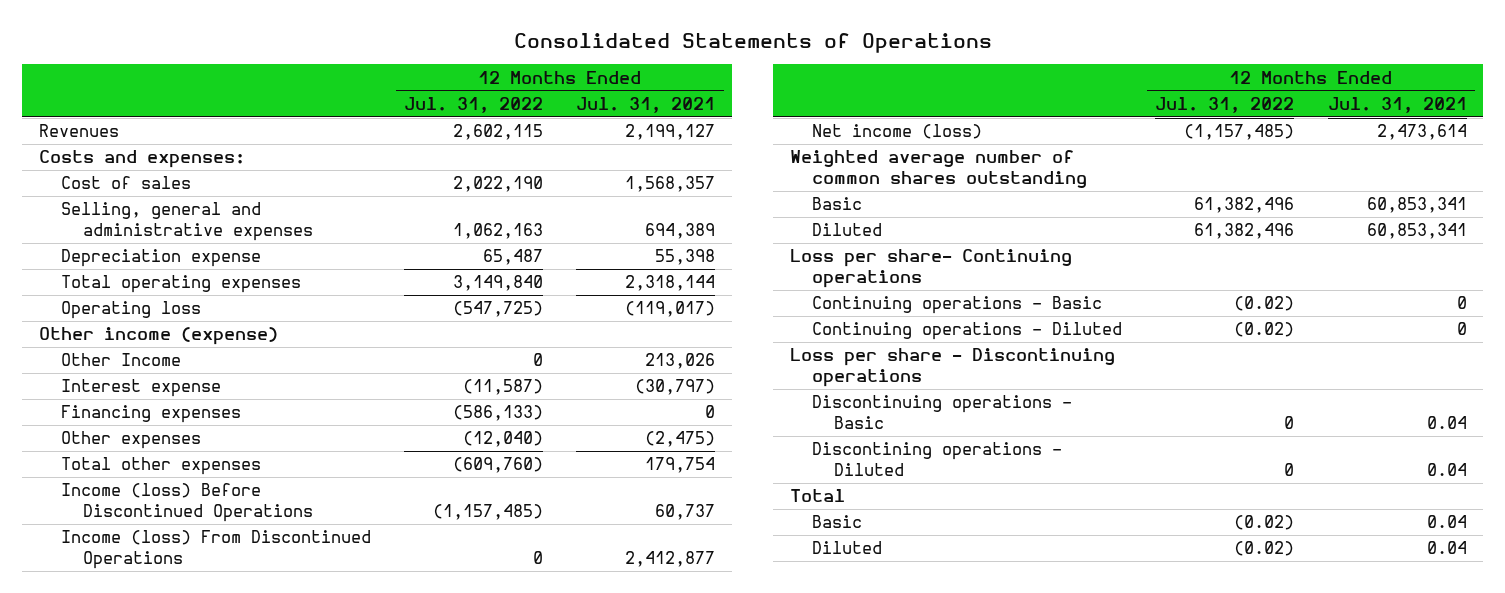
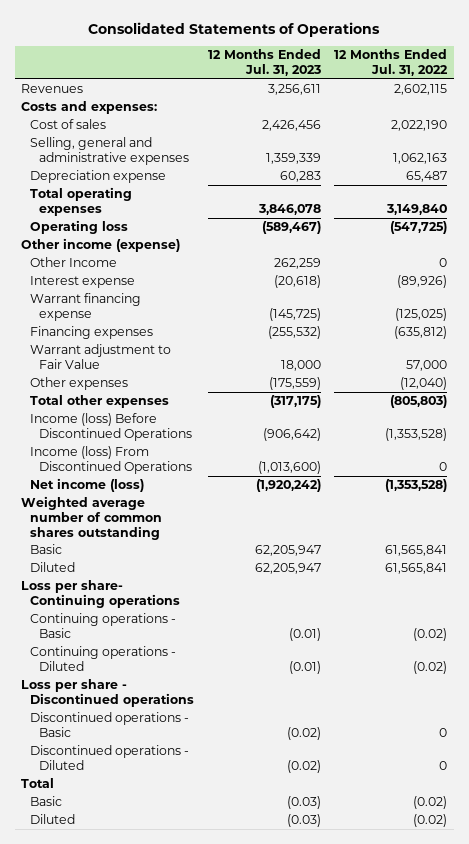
[576,97,716,114] Jul. 31, 2021 -> none
none -> [207,49,321,77] 12 Months Ended Jul. 31, 2023
[463,379,544,396] (11,587) -> [397,275,448,289] (89,926)
none -> [30,293,142,322] Warrant financing expense
[453,405,544,422] (586,133) -> [394,326,448,340] (635,812)
none -> [30,344,172,370] Warrant adjustment to Fair Value
[453,457,544,474] (609,760) -> [390,395,448,409] (805,803)
[433,503,544,520] (1,157,485) -> [385,428,448,442] (1,353,528)
[1184,124,1295,141] (1,157,485) -> [385,479,448,493] (1,353,528)
[1194,197,1295,214] 61,382,496 -> [385,545,448,557] 61,565,841
[1194,223,1295,240] 61,382,496 -> [385,563,448,575] 61,565,841
[790,348,1116,387] Loss per share - Discontinuing operations -> [21,679,195,708] Loss per share - Discontinued operations
[812,395,1073,429] Discontinuing operations - Basic -> [30,712,190,738] Discontinued operations - Basic
[812,442,1063,476] Discontining operations - Diluted -> [30,745,190,771] Discontinued operations - Diluted

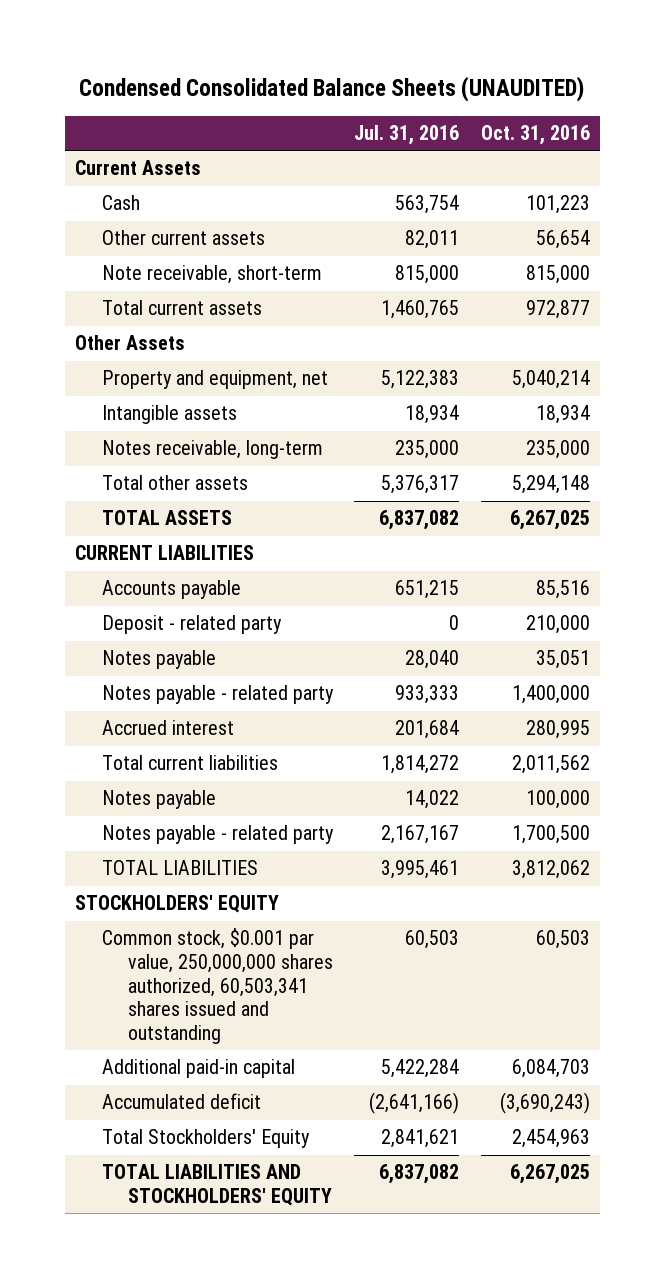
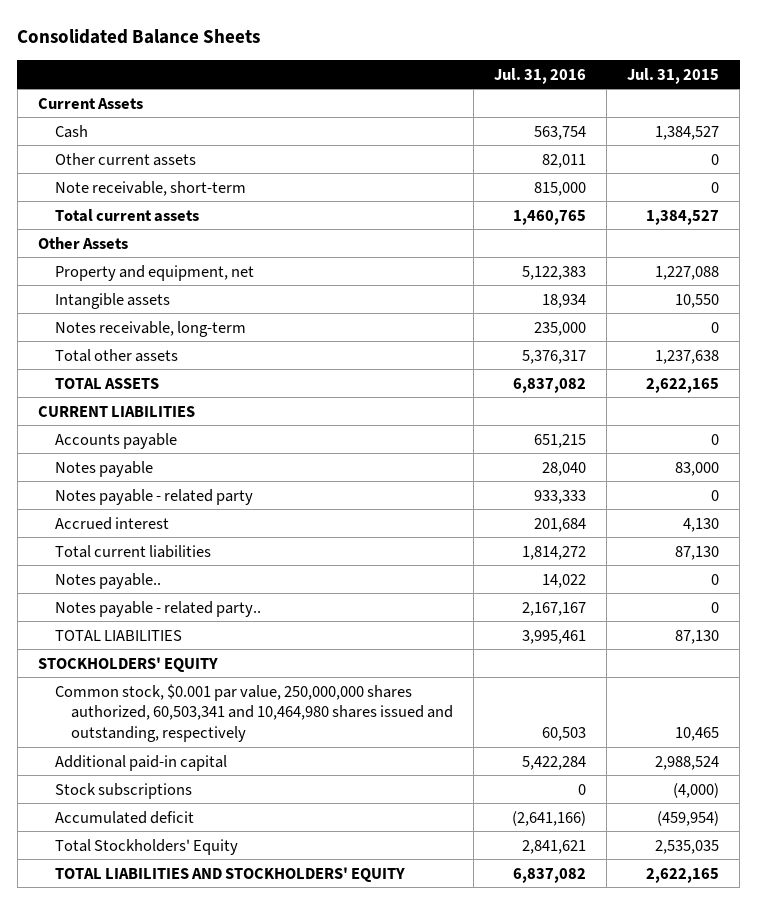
[79,75,585,102] Condensed Consolidated Balance Sheets (UNAUDITED) -> [17,29,261,45] Consolidated Balance Sheets
[480,125,590,146] Oct. 31, 2016 -> none
none -> [627,67,720,84] Jul. 31, 2015
[101,615,282,635] Deposit - related party -> none
[101,790,216,810] Notes payable -> [54,572,161,589] Notes payable..
[101,825,334,845] Notes payable - related party -> [54,600,261,617] Notes payable - related party..
[101,928,334,1044] Common stock, $0.001 par value, 250,000,000 shares authorized, 60,503,341 shares issued and outstanding -> [54,683,454,743] Common stock, $0.001 par value, 250,000,000 shares authorized, 60,503,341 and 10,464,980 shares issued and outstanding, respectively
none -> [54,782,192,799] Stock subscriptions

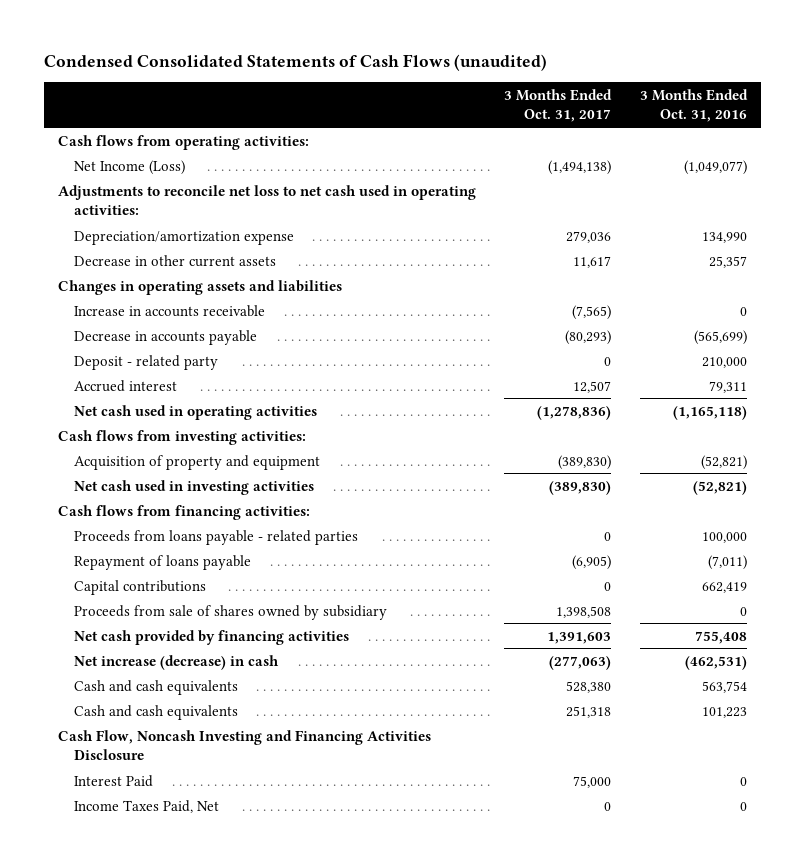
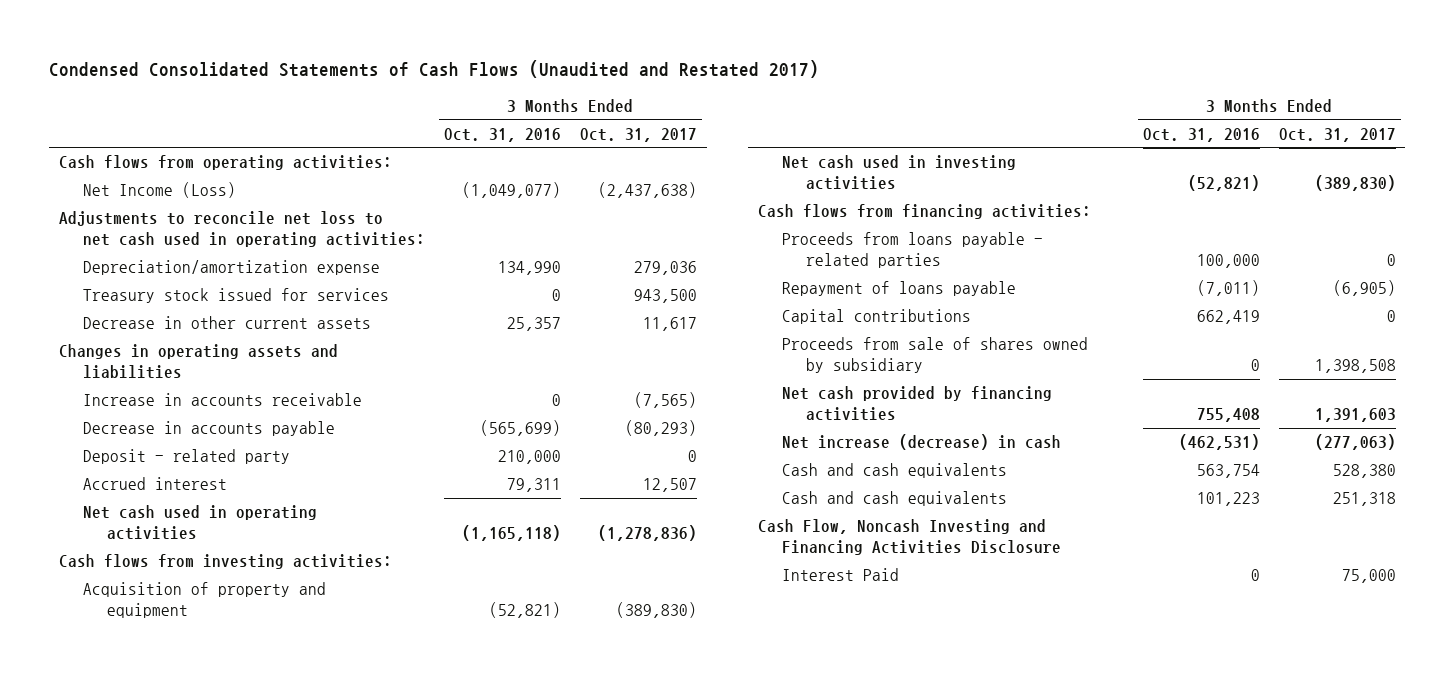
[43,54,547,72] Condensed Consolidated Statements of Cash Flows (unaudited) -> [49,59,820,78] Condensed Consolidated Statements of Cash Flows (Unaudited and Restated 2017)
[548,159,612,175] (1,494,138) -> [597,182,697,199] (2,437,638)
none -> [82,288,389,304] Treasury stock issued for services
[73,799,219,813] Income Taxes Paid, Net -> none

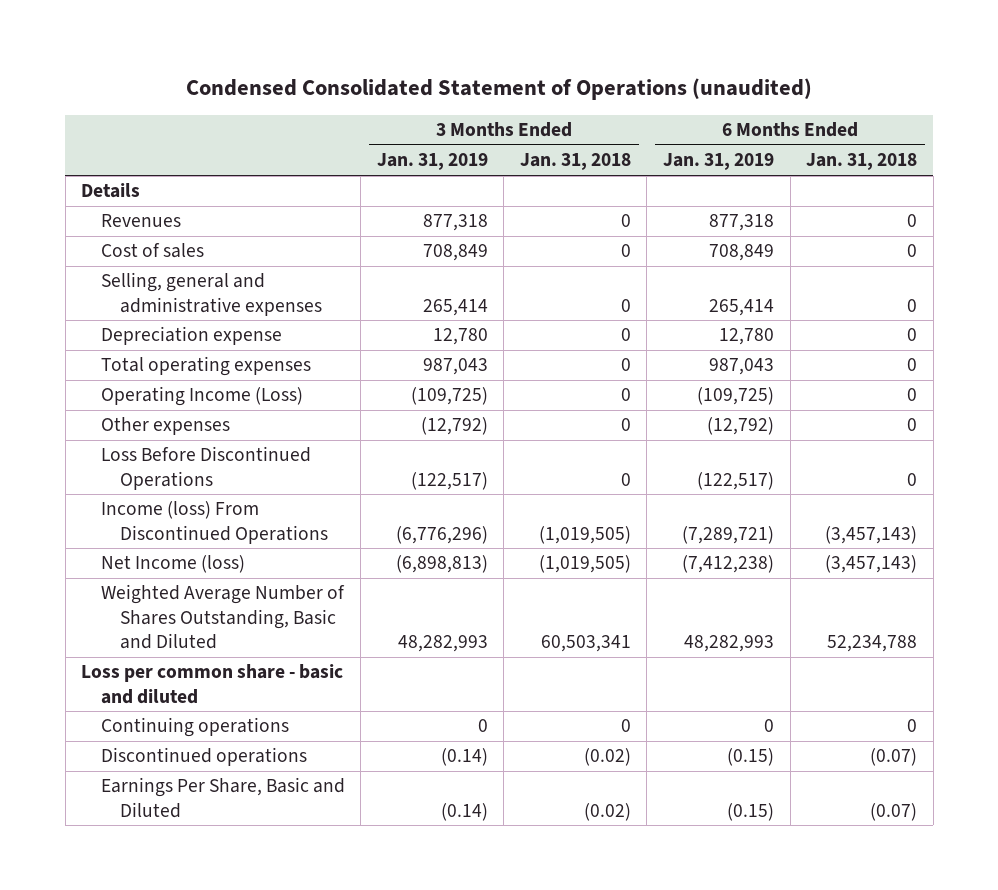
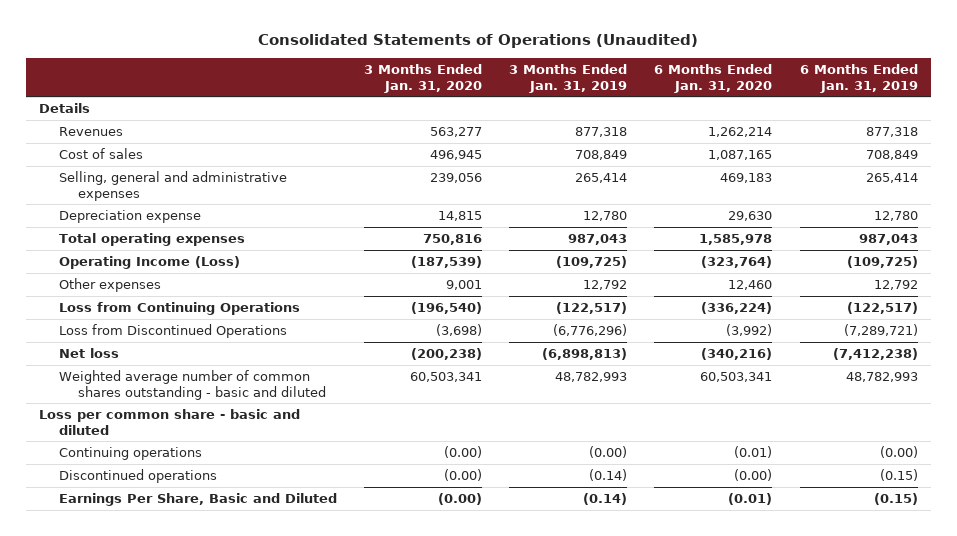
[186,78,813,101] Condensed Consolidated Statement of Operations (unaudited) -> [258,34,699,49] Consolidated Statements of Operations (Unaudited)
[519,153,631,171] Jan. 31, 2018 -> none
[806,153,918,171] Jan. 31, 2018 -> none
none -> [363,64,482,93] 3 Months Ended Jan. 31, 2020
none -> [654,64,773,93] 6 Months Ended Jan. 31, 2020
[420,417,488,436] (12,792) -> [583,280,628,291] 12,792
[707,417,775,436] (12,792) -> [873,280,918,291] 12,792
[100,446,311,490] Loss Before Discontinued Operations -> [58,302,300,316] Loss from Continuing Operations
[100,501,329,544] Income (loss) From Discontinued Operations -> [58,324,287,339] Loss from Discontinued Operations
[100,555,245,574] Net Income (loss) -> [58,348,119,359] Net loss
[100,584,345,649] Weighted Average Number of Shares Outstanding, Basic and Diluted -> [58,370,327,400] Weighted average number of common shares outstanding - basic and diluted
[397,634,488,652] 48,282,993 -> [555,372,628,383] 48,782,993
[684,634,775,652] 48,282,993 -> [845,372,918,383] 48,782,993
[477,719,488,733] 0 -> [589,446,628,459] (0.00)
[764,719,775,733] 0 -> [879,446,918,459] (0.00)

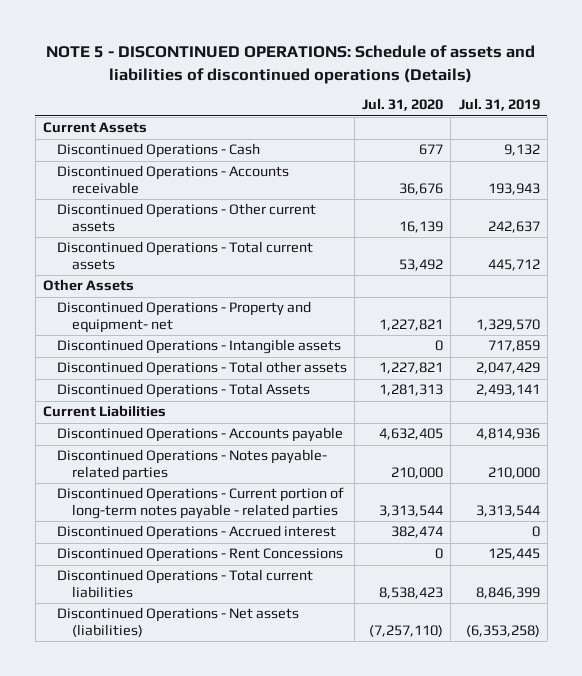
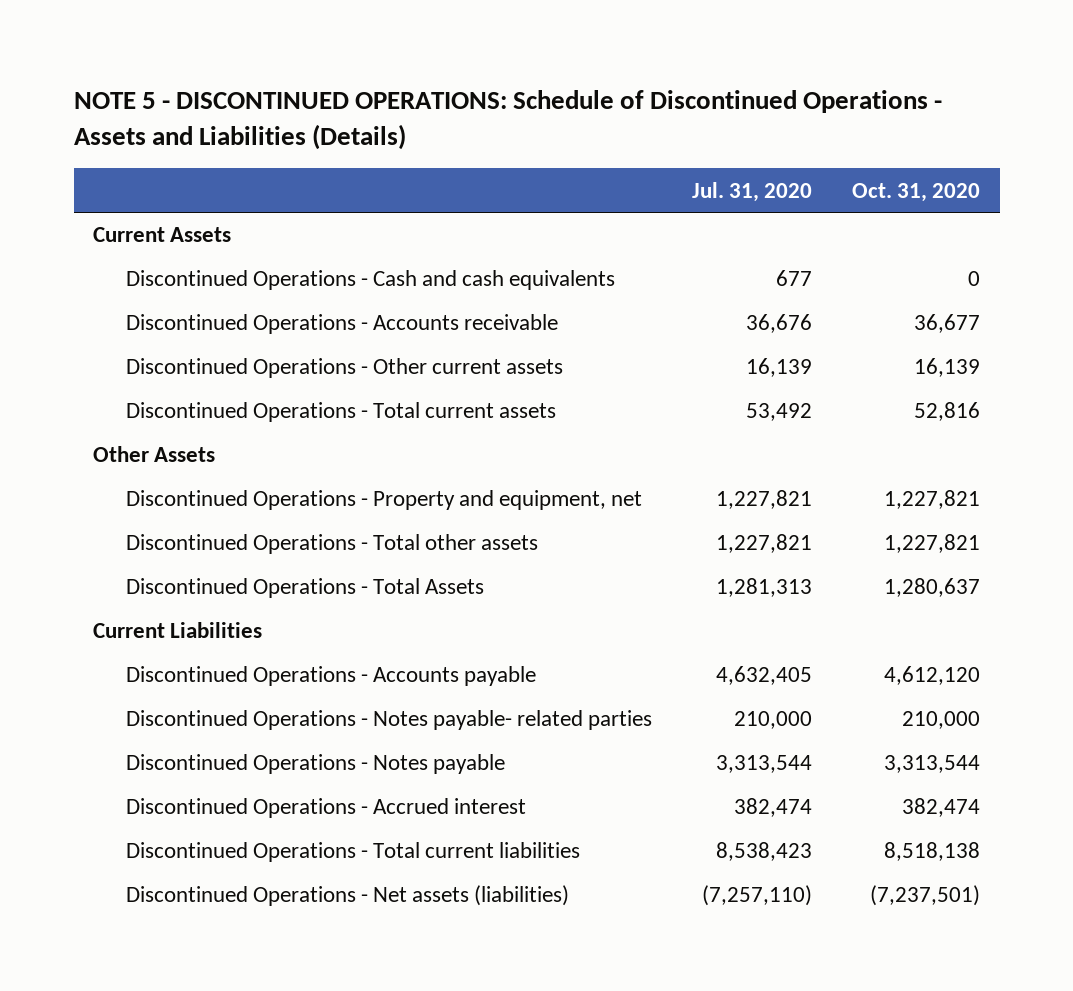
[46,45,536,84] NOTE 5 - DISCONTINUED OPERATIONS: Schedule of assets and liabilities of discontinued operations (Details) -> [73,90,942,151] NOTE 5 - DISCONTINUED OPERATIONS: Schedule of Discontinued Operations - Assets and Liabilities (Details)
[458,98,540,112] Jul. 31, 2019 -> none
none -> [851,182,980,202] Oct. 31, 2020
[57,143,261,159] Discontinued Operations - Cash -> [126,270,616,291] Discontinued Operations - Cash and cash equivalents
[57,339,342,355] Discontinued Operations - Intangible assets -> none
[57,301,312,334] Discontinued Operations - Property and equipment- net -> [126,490,643,511] Discontinued Operations - Property and equipment, net
[57,487,345,520] Discontinued Operations - Current portion of long-term notes payable - related parties -> [126,754,506,775] Discontinued Operations - Notes payable
[57,547,344,563] Discontinued Operations - Rent Concessions -> none

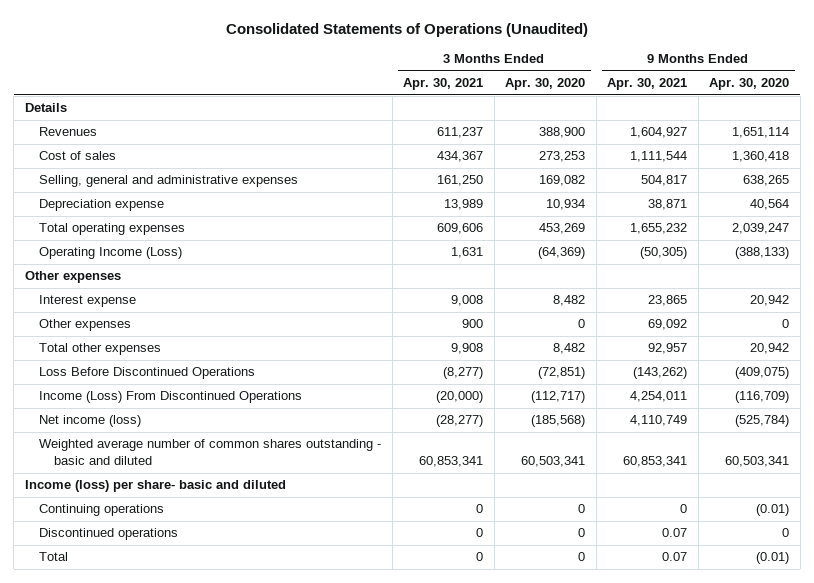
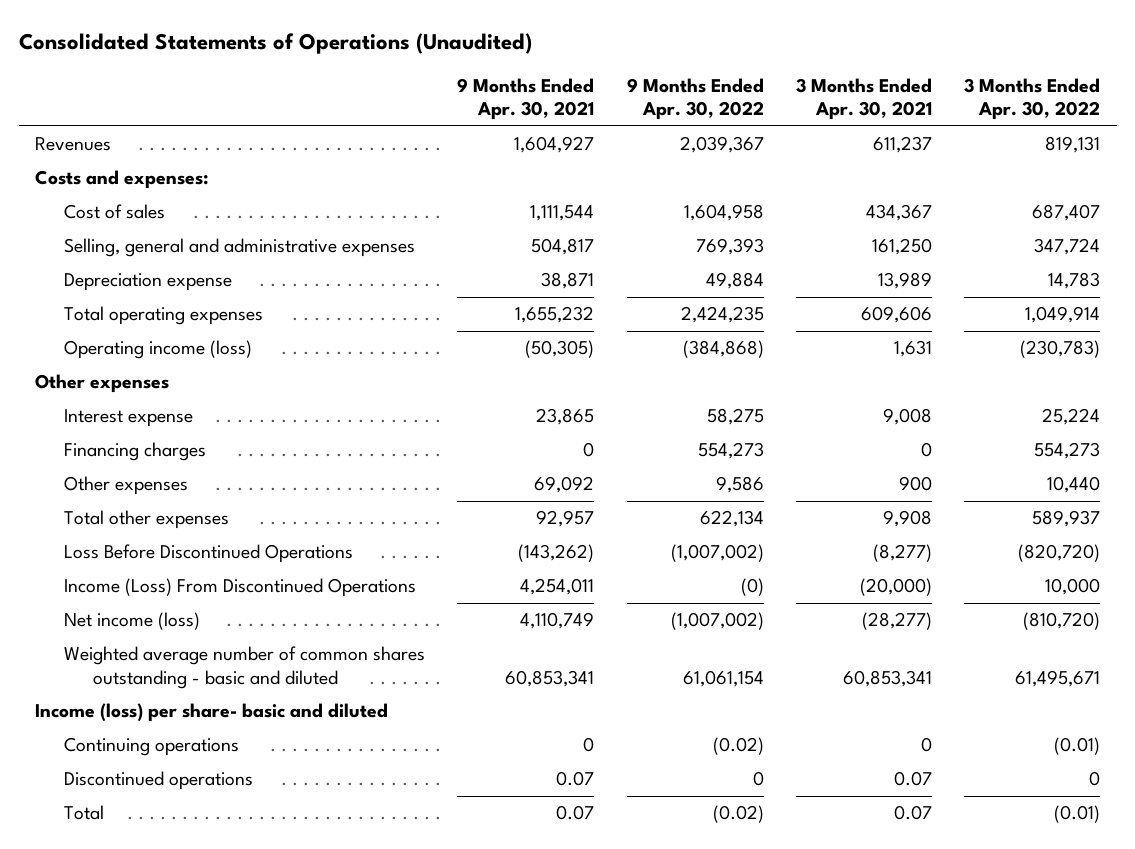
[505,78,586,91] Apr. 30, 2020 -> none
[709,78,790,91] Apr. 30, 2020 -> none
none -> [626,78,764,121] 9 Months Ended Apr. 30, 2022
none -> [964,78,1101,121] 3 Months Ended Apr. 30, 2022
[24,103,67,113] Details -> none
none -> [34,170,209,190] Costs and expenses:
[39,247,183,260] Operating Income (Loss) -> [64,340,253,360] Operating income (loss)
none -> [64,442,207,462] Financing charges
[476,528,484,538] 0 -> [894,771,933,787] 0.07
[476,552,484,562] 0 -> [894,805,933,821] 0.07

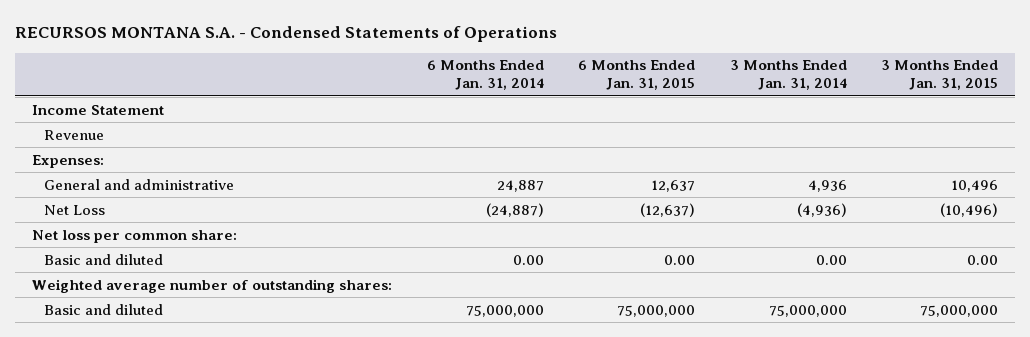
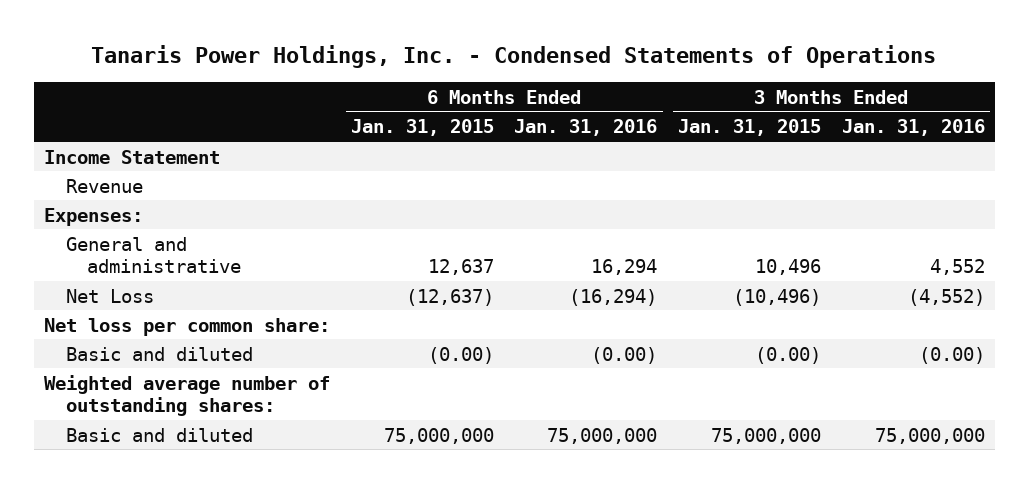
[15,25,558,42] RECURSOS MONTANA S.A. - Condensed Statements of Operations -> [91,45,937,69] Tanaris Power Holdings, Inc. - Condensed Statements of Operations
[426,60,544,91] 6 Months Ended Jan. 31, 2014 -> none
[729,60,847,91] 3 Months Ended Jan. 31, 2014 -> none
none -> [514,119,658,137] Jan. 31, 2016
none -> [841,119,985,137] Jan. 31, 2016
[664,254,696,265] 0.00 -> [427,346,494,364] (0.00)
[967,254,999,265] 0.00 -> [754,346,821,364] (0.00)

